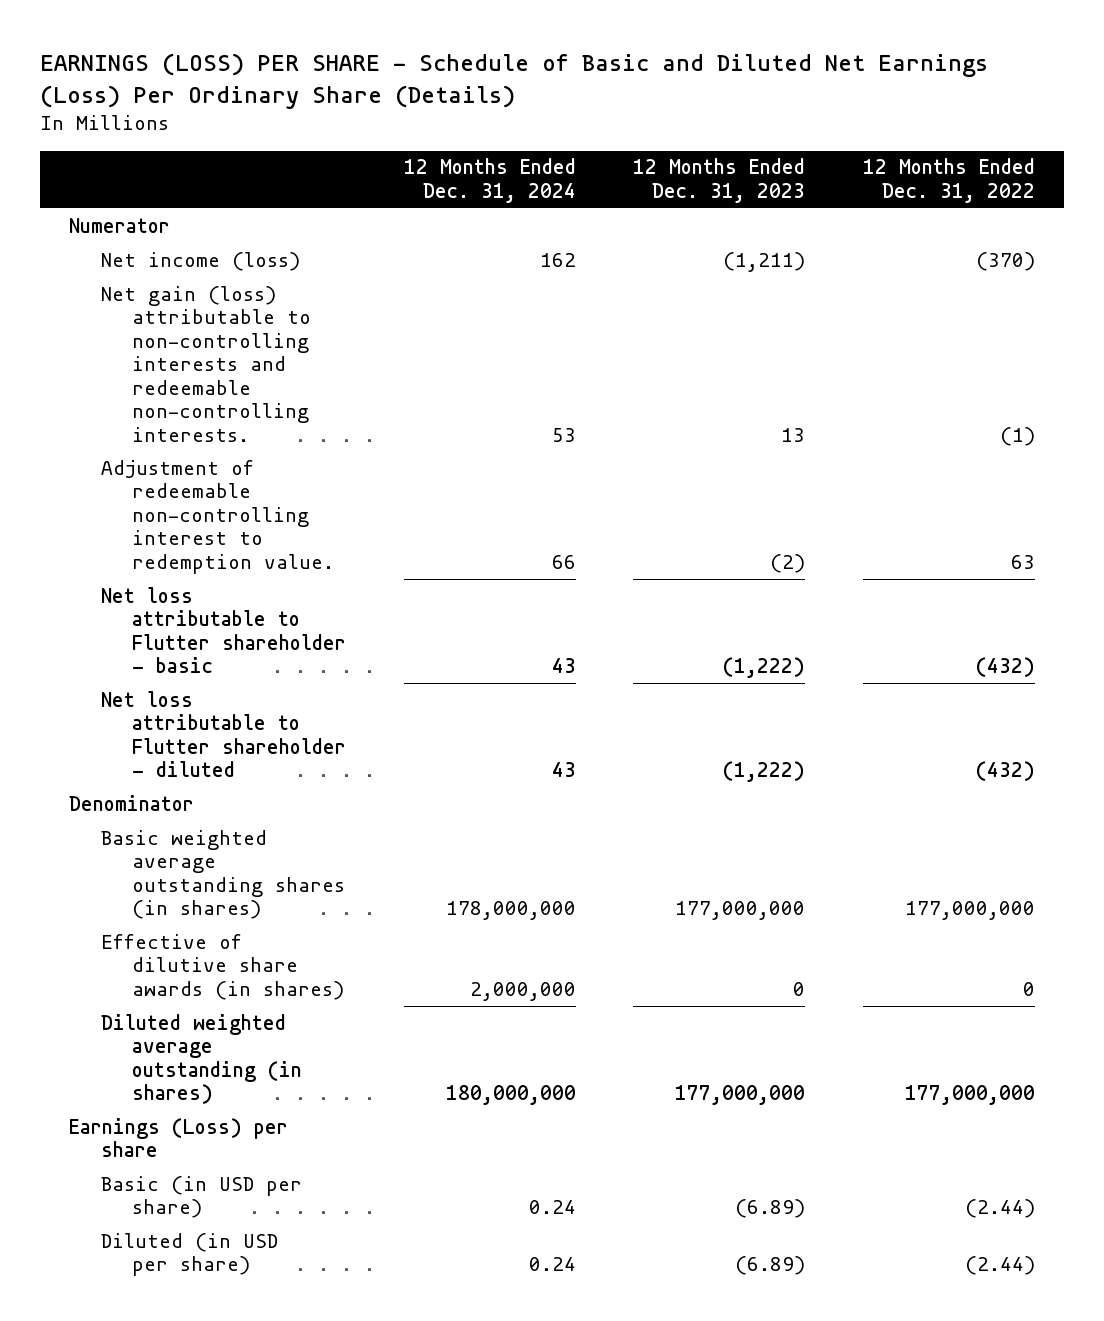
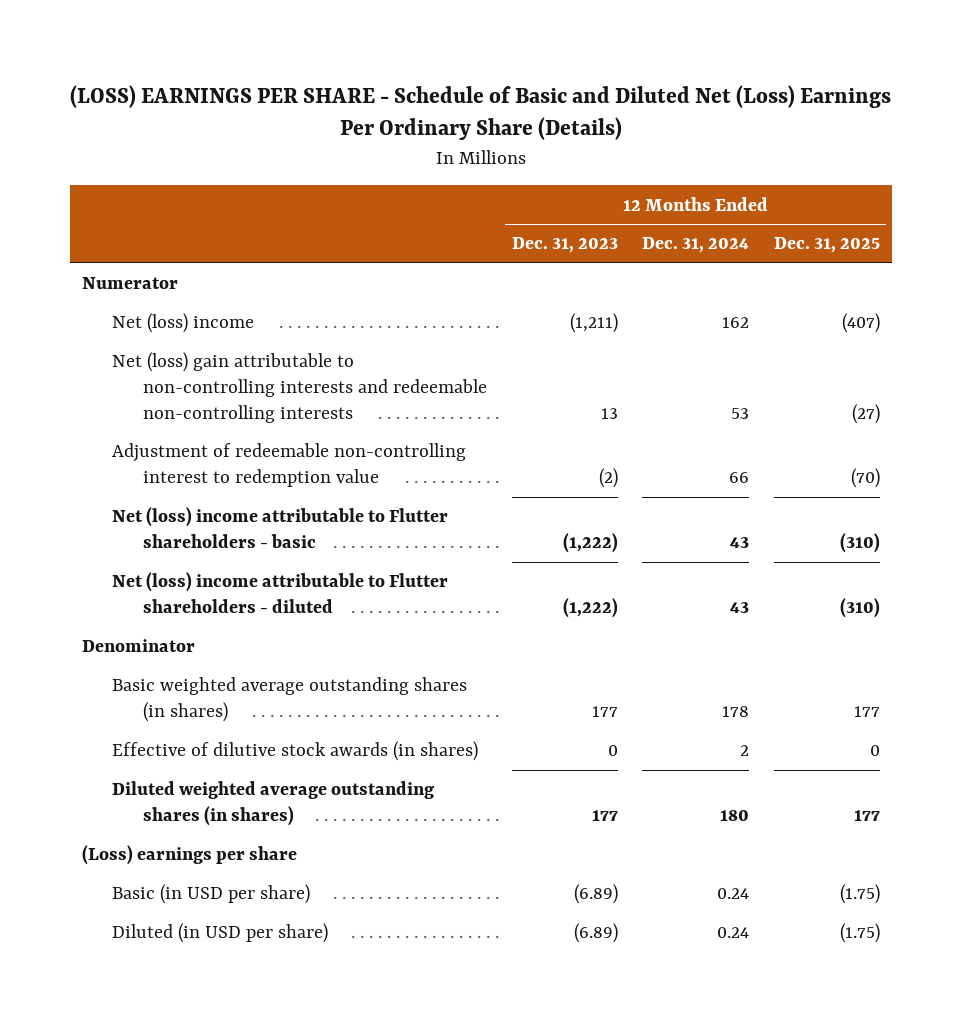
[39,53,988,109] EARNINGS (LOSS) PER SHARE - Schedule of Basic and Diluted Net Earnings (Loss) Per Ordinary Share (Details) -> [69,84,891,141] (LOSS) EARNINGS PER SHARE - Schedule of Basic and Diluted Net (Loss) Earnings Per Ordinary Share (Details)
[863,158,1036,203] 12 Months Ended Dec. 31, 2022 -> none
none -> [773,237,880,254] Dec. 31, 2025
[100,251,300,271] Net income (loss) -> [112,313,255,334] Net (loss) income
[100,285,312,442] Net gain (loss) attributable to non-controlling interests and redeemable non-controlling interests. -> [112,352,487,423] Net (loss) gain attributable to non-controlling interests and redeemable non-controlling interests
[100,459,335,574] Adjustment of redeemable non-controlling interest to redemption value. -> [112,443,467,488] Adjustment of redeemable non-controlling interest to redemption value
[100,586,347,674] Net loss attributable to Flutter shareholder - basic -> [112,507,449,549] Net (loss) income attributable to Flutter shareholders - basic
[100,690,347,778] Net loss attributable to Flutter shareholder - diluted -> [112,572,449,614] Net (loss) income attributable to Flutter shareholders - diluted
[445,901,576,921] 178,000,000 -> [722,706,750,718] 178
[675,901,806,921] 177,000,000 -> [591,706,618,718] 177
[100,933,345,1000] Effective of dilutive share awards (in shares) -> [112,741,479,762] Effective of dilutive stock awards (in shares)
[469,981,576,1001] 2,000,000 -> [740,745,750,757] 2
[100,1013,303,1105] Diluted weighted average outstanding (in shares) -> [112,781,435,827] Diluted weighted average outstanding shares (in shares)
[445,1085,576,1106] 180,000,000 -> [720,810,750,822] 180
[675,1085,806,1106] 177,000,000 -> [591,810,618,822] 177
[68,1117,288,1158] Earnings (Loss) per share -> [81,845,297,866] (Loss) earnings per share

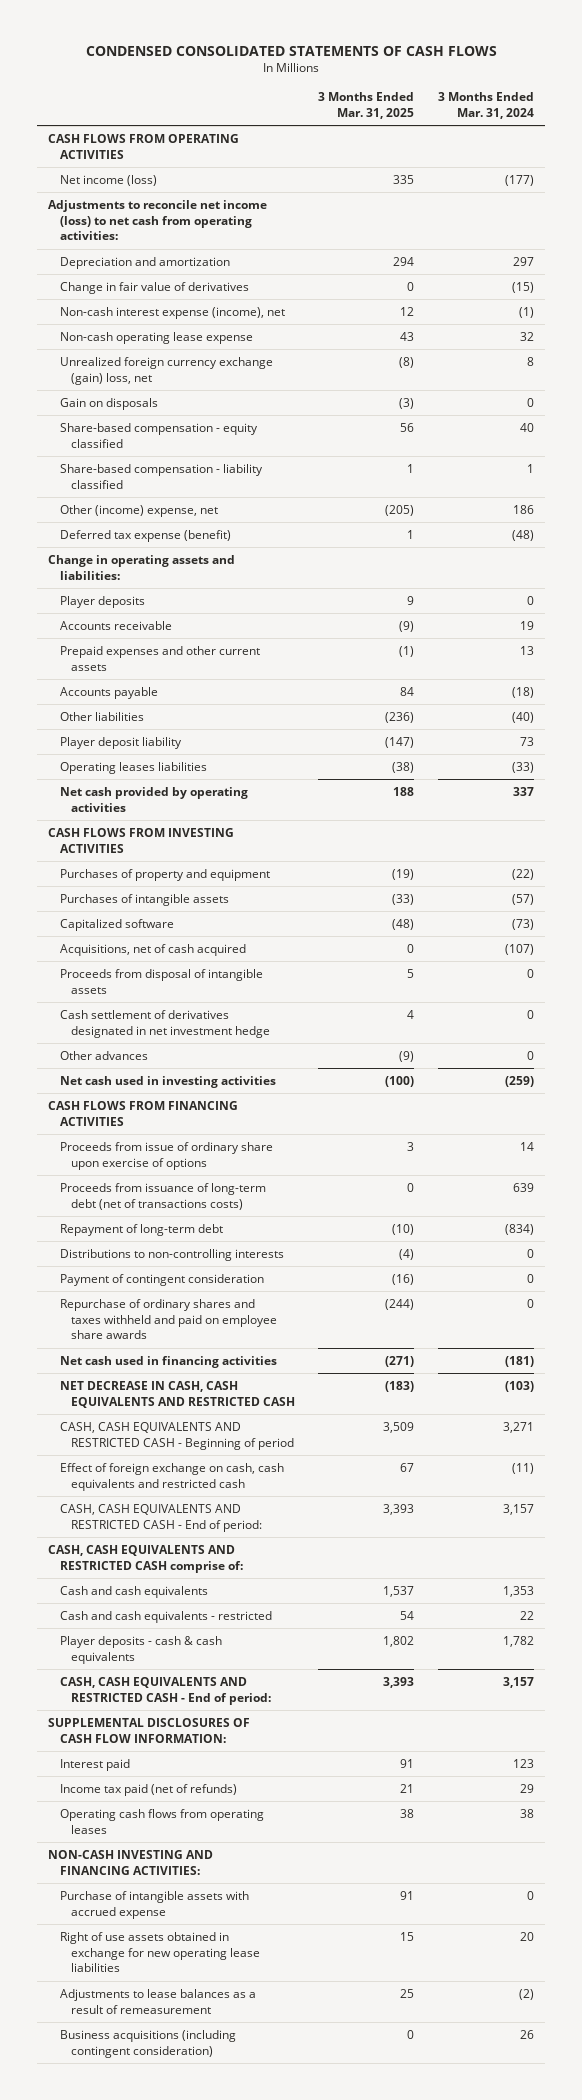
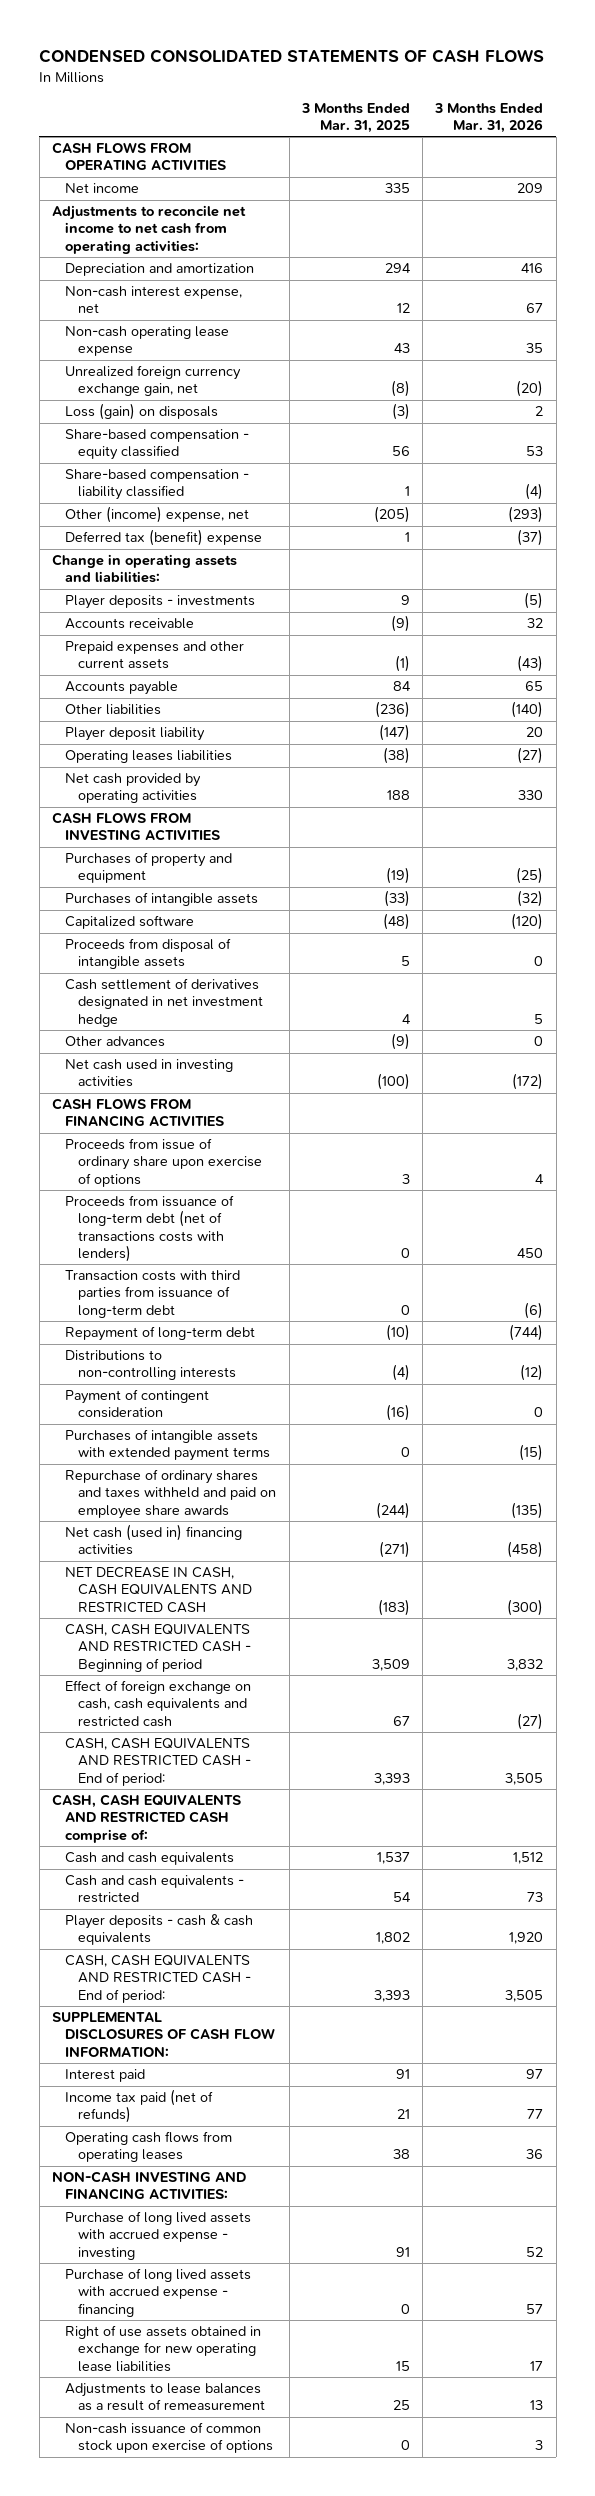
[437,91,534,119] 3 Months Ended Mar. 31, 2024 -> none
none -> [434,102,544,133] 3 Months Ended Mar. 31, 2026
[59,174,157,186] Net income (loss) -> [65,183,140,194] Net income
[48,199,268,241] Adjustments to reconcile net income (loss) to net cash from operating activities: -> [52,205,247,254] Adjustments to reconcile net income to net cash from operating activities:
[59,281,249,294] Change in fair value of derivatives -> none
[59,306,285,319] Non-cash interest expense (income), net -> [65,286,243,314] Non-cash interest expense, net
[59,356,273,385] Unrealized foreign currency exchange (gain) loss, net -> [65,365,242,397] Unrealized foreign currency exchange gain, net
[59,397,158,410] Gain on disposals -> [65,403,219,421] Loss (gain) on disposals
[59,529,231,542] Deferred tax expense (benefit) -> [65,529,263,547] Deferred tax (benefit) expense
[59,595,145,608] Player deposits -> [65,595,256,610] Player deposits - investments
[59,943,246,956] Acquisitions, net of cash acquired -> none
[59,1182,266,1210] Proceeds from issuance of long-term debt (net of transactions costs) -> [65,1195,235,1262] Proceeds from issuance of long-term debt (net of transactions costs with lenders)
none -> [65,1270,241,1318] Transaction costs with third parties from issuance of long-term debt
none -> [65,1429,271,1462] Purchases of intangible assets with extended payment terms
[59,1355,277,1368] Net cash used in financing activities -> [65,1524,243,1556] Net cash (used in) financing activities
[59,1890,249,1919] Purchase of intangible assets with accrued expense -> [65,2211,252,2260] Purchase of long lived assets with accrued expense - investing
none -> [65,2268,252,2317] Purchase of long lived assets with accrued expense - financing
[59,2029,236,2058] Business acquisitions (including contingent consideration) -> none
none -> [65,2422,274,2454] Non-cash issuance of common stock upon exercise of options

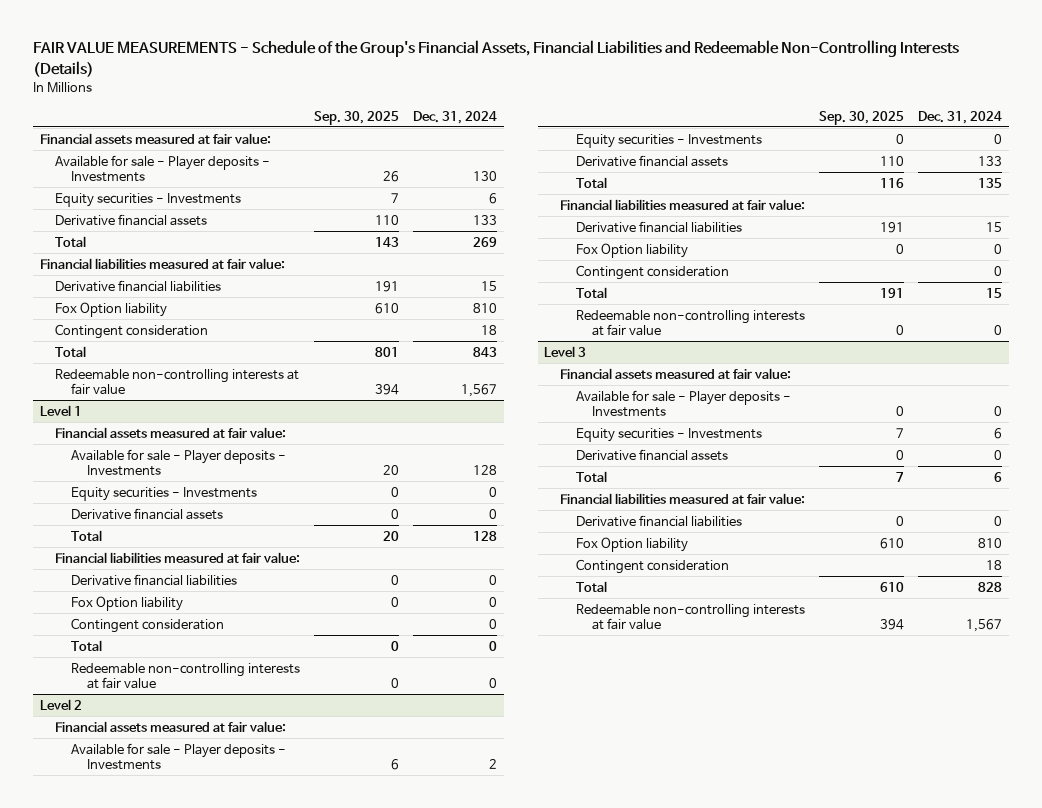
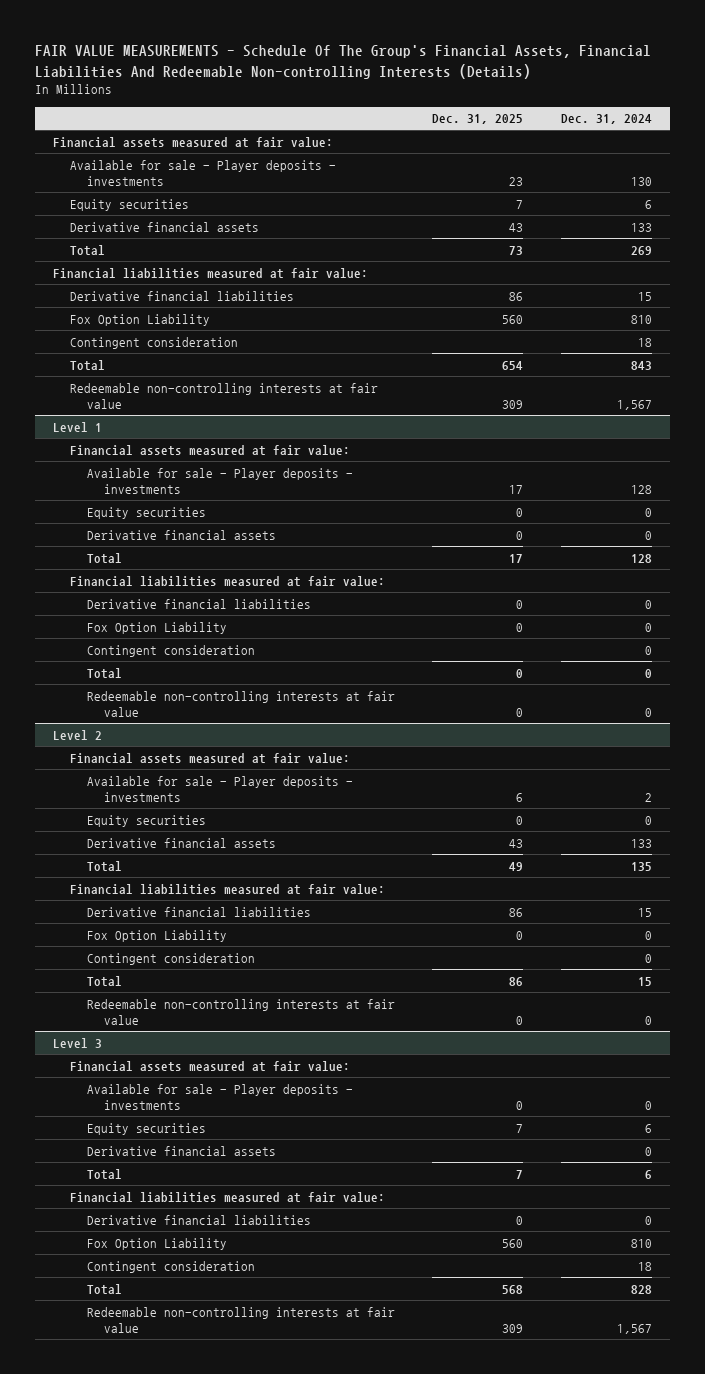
[32,40,959,77] FAIR VALUE MEASUREMENTS - Schedule of the Group's Financial Assets, Financial Liabilities and Redeemable Non-Controlling Interests (Details) -> [34,45,651,79] FAIR VALUE MEASUREMENTS - Schedule Of The Group's Financial Assets, Financial Liabilities And Redeemable Non-controlling Interests (Details)
[314,110,400,125] Sep. 30, 2025 -> none
none -> [432,114,524,125] Dec. 31, 2025
[55,154,271,183] Available for sale - Player deposits - Investments -> [70,159,337,187] Available for sale - Player deposits - investments
[55,192,242,207] Equity securities - Investments -> [70,198,190,211] Equity securities
[55,301,168,317] Fox Option liability -> [70,313,211,326] Fox Option Liability
[71,448,287,477] Available for sale - Player deposits - Investments -> [86,467,353,495] Available for sale - Player deposits - investments
[71,486,258,501] Equity securities - Investments -> [86,506,206,519] Equity securities
[71,595,184,611] Fox Option liability -> [86,621,227,634] Fox Option Liability
[71,742,287,771] Available for sale - Player deposits - Investments -> [86,775,353,803] Available for sale - Player deposits - investments
[575,133,762,148] Equity securities - Investments -> [86,814,206,827] Equity securities
[575,242,688,258] Fox Option liability -> [86,929,227,942] Fox Option Liability
[575,389,791,418] Available for sale - Player deposits - Investments -> [86,1083,353,1111] Available for sale - Player deposits - investments
[575,427,762,442] Equity securities - Investments -> [86,1122,206,1135] Equity securities
[575,536,688,552] Fox Option liability -> [86,1237,227,1250] Fox Option Liability

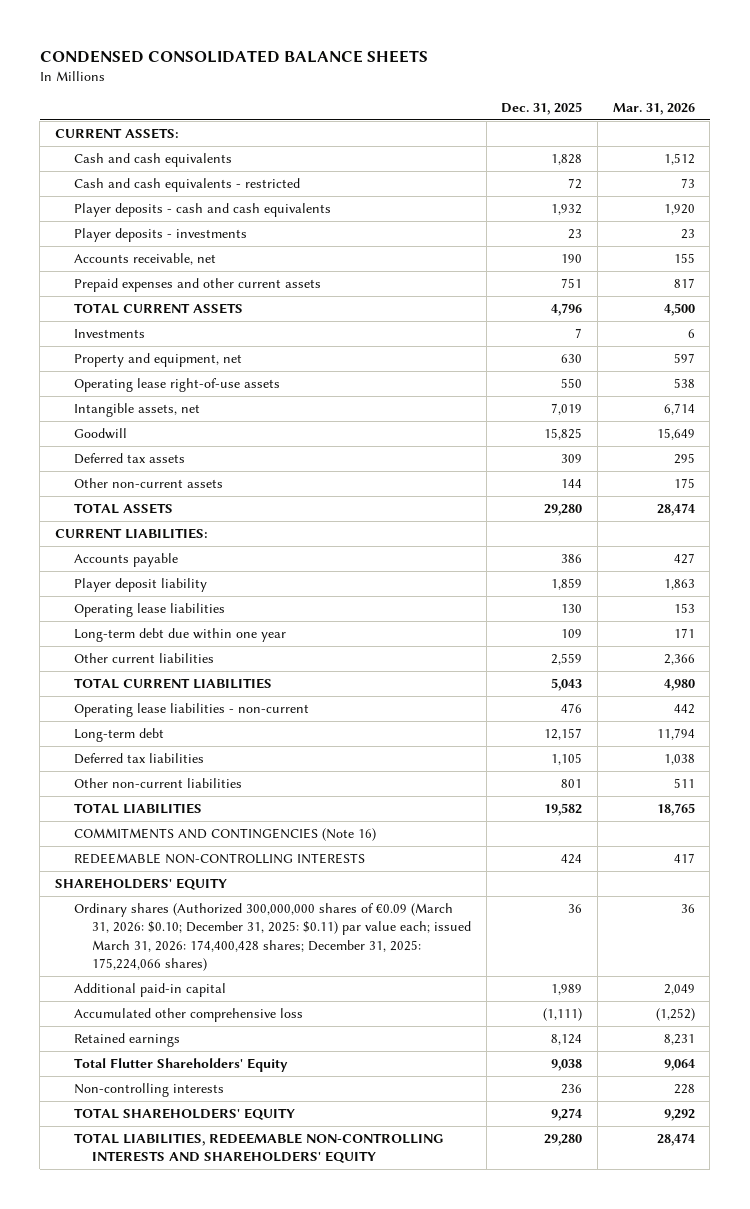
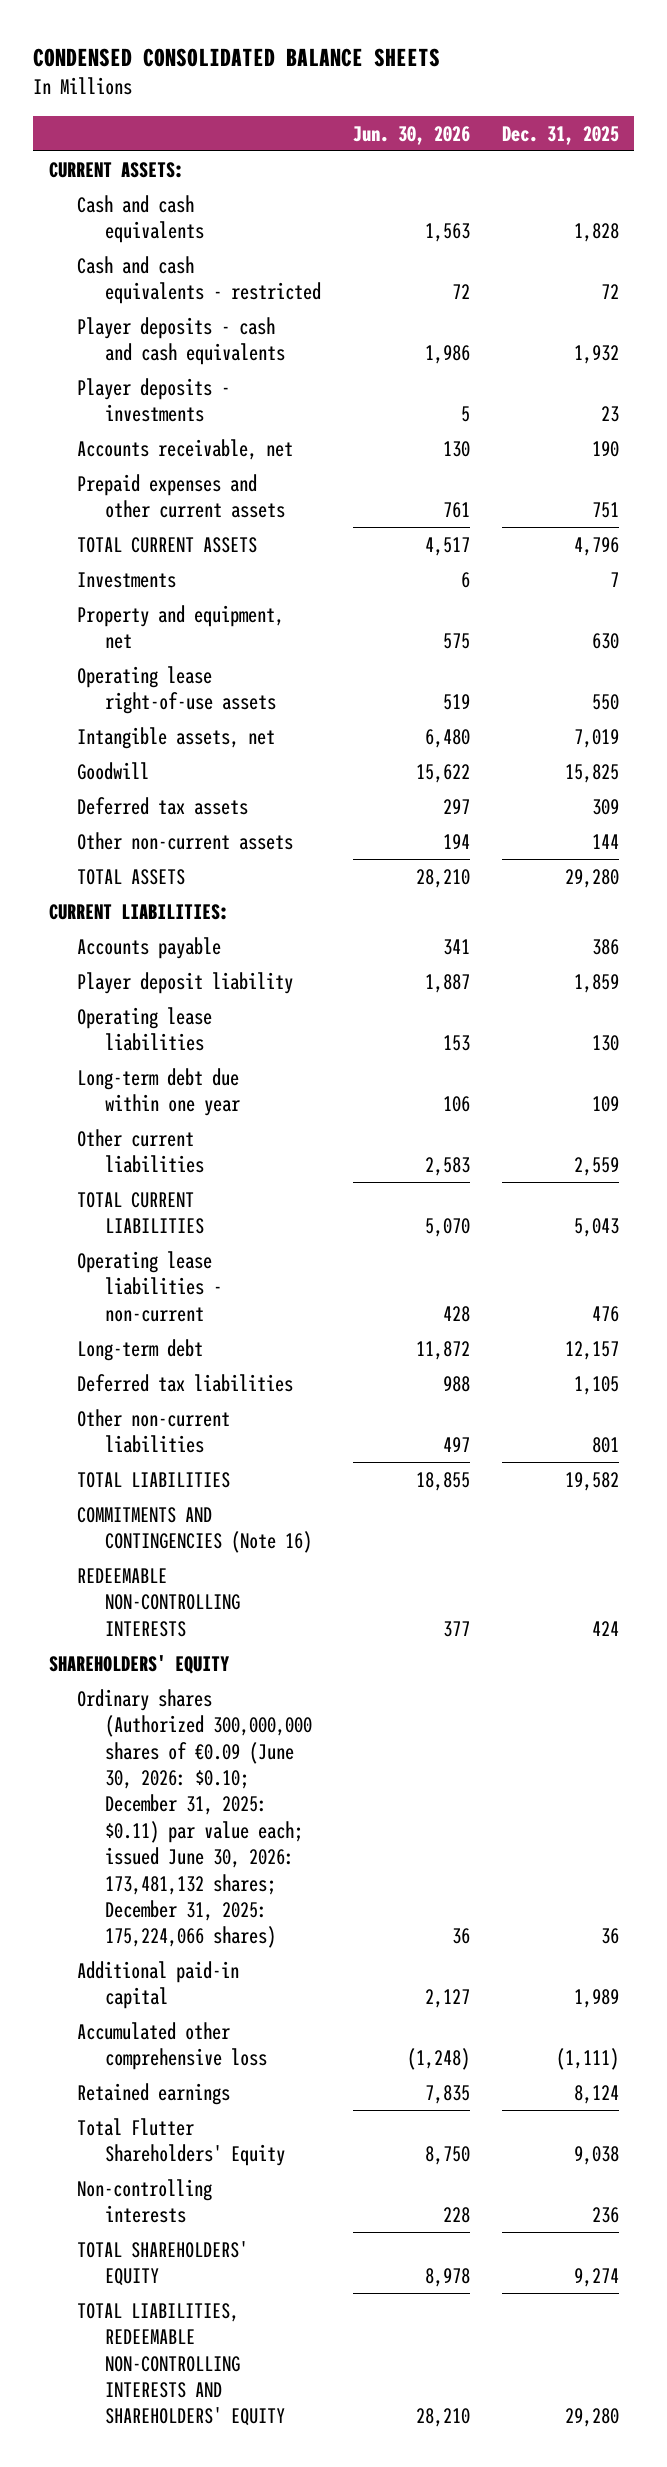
[612,103,695,116] Mar. 31, 2026 -> none
none -> [353,125,471,145] Jun. 30, 2026
[73,902,472,971] Ordinary shares (Authorized 300,000,000 shares of €0.09 (March 31, 2026: $0.10; December 31, 2025: $0.11) par value each; issued March 31, 2026: 174,400,428 shares; December 31, 2025: 175,224,066 shares) -> [77,1688,313,1949] Ordinary shares (Authorized 300,000,000 shares of €0.09 (June 30, 2026: $0.10; December 31, 2025: $0.11) par value each; issued June 30, 2026: 173,481,132 shares; December 31, 2025: 175,224,066 shares)

